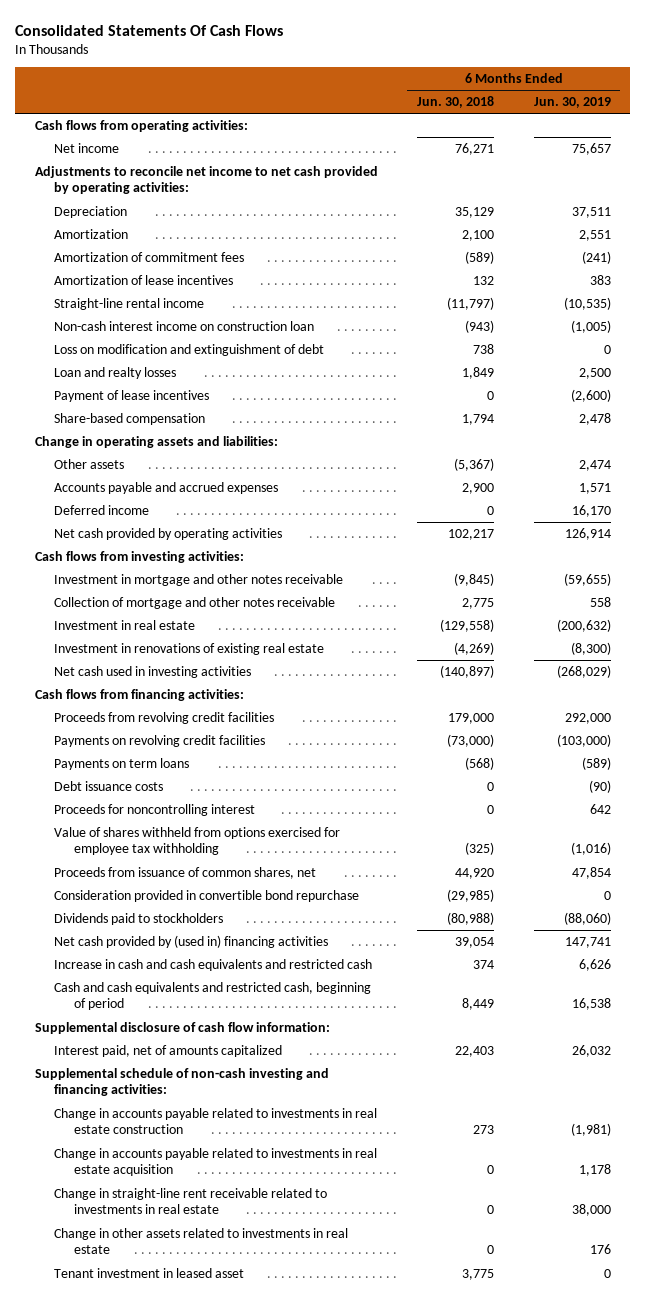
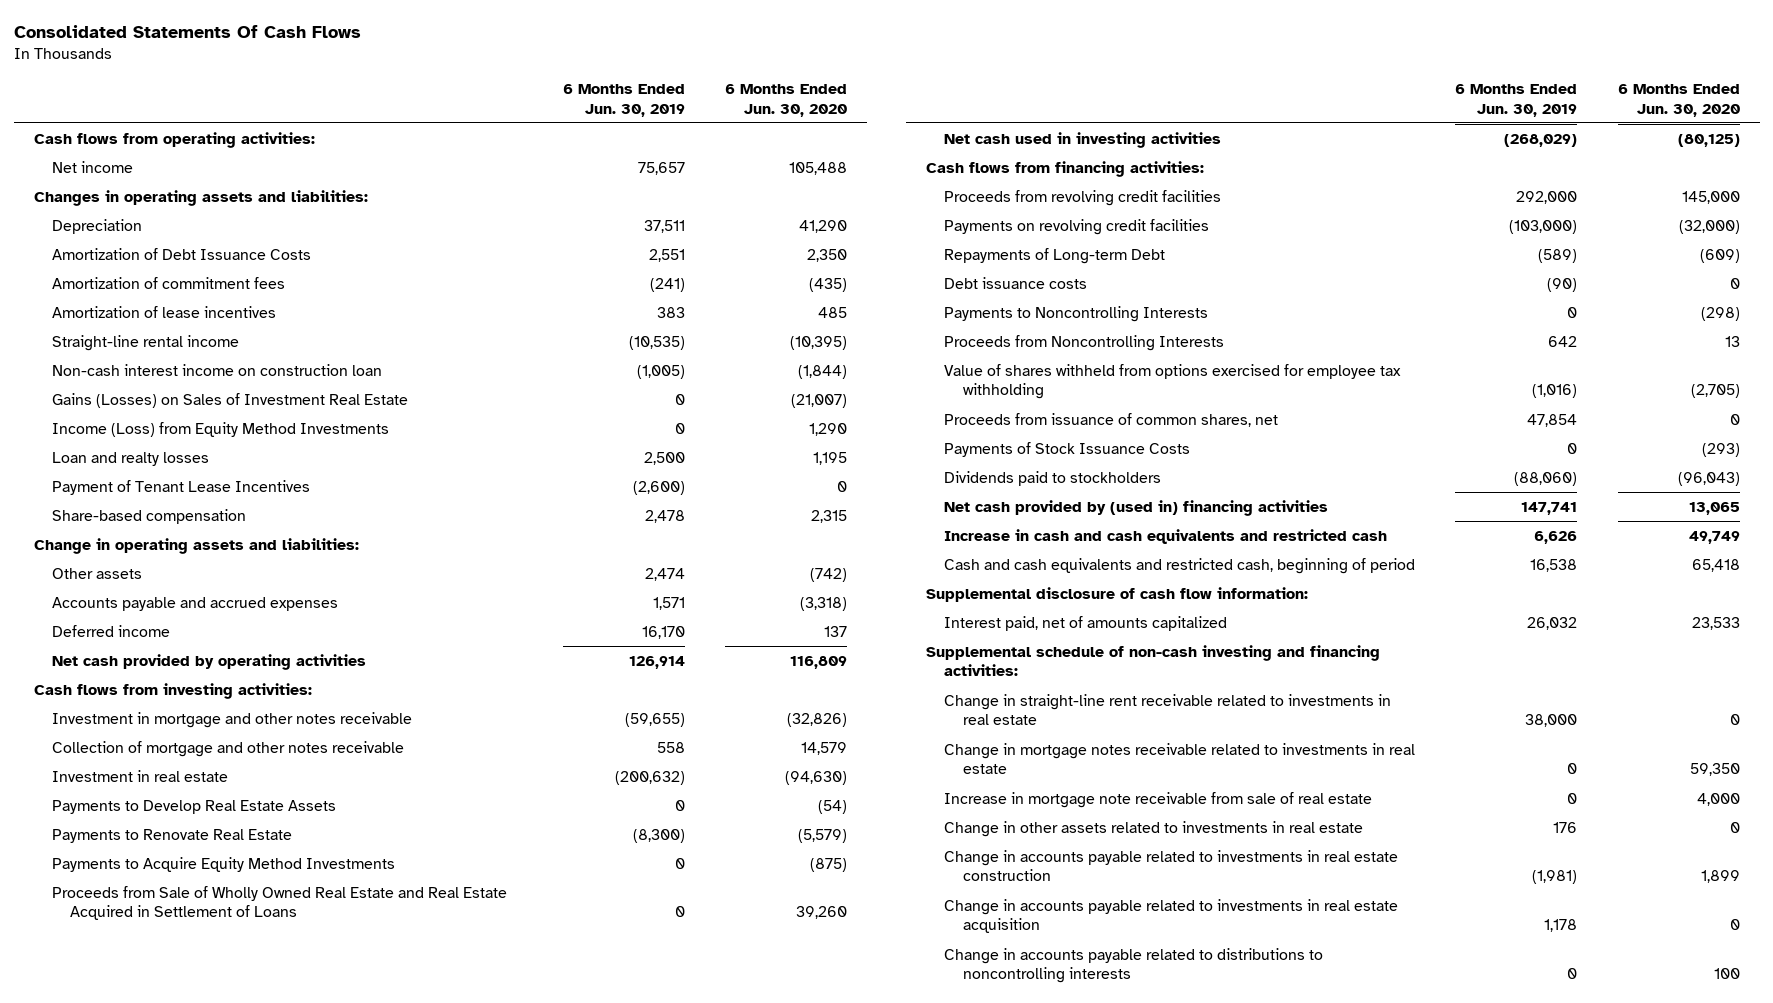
[417,96,495,109] Jun. 30, 2018 -> none
none -> [725,84,848,117] 6 Months Ended Jun. 30, 2020
[34,165,378,195] Adjustments to reconcile net income to net cash provided by operating activities: -> [33,189,368,206] Changes in operating assets and liabilities:
[54,228,129,239] Amortization -> [51,247,311,260] Amortization of Debt Issuance Costs
[54,343,325,356] Loss on modification and extinguishment of debt -> none
none -> [51,392,408,408] Gains (Losses) on Sales of Investment Real Estate
none -> [51,421,389,437] Income (Loss) from Equity Method Investments
[54,389,210,402] Payment of lease incentives -> [51,479,310,495] Payment of Tenant Lease Incentives
[54,642,325,655] Investment in renovations of existing real estate -> none
none -> [51,799,336,814] Payments to Develop Real Estate Assets
none -> [51,828,292,843] Payments to Renovate Real Estate
none -> [51,856,395,872] Payments to Acquire Equity Method Investments
none -> [51,885,507,921] Proceeds from Sale of Wholly Owned Real Estate and Real Estate Acquired in Settlement of Loans
[54,757,190,770] Payments on term loans -> [944,247,1166,264] Repayments of Long-term Debt
none -> [944,305,1209,322] Payments to Noncontrolling Interests
[54,803,256,816] Proceeds for noncontrolling interest -> [944,334,1225,351] Proceeds from Noncontrolling Interests
[54,889,360,902] Consideration provided in convertible bond repurchase -> none
none -> [944,441,1191,457] Payments of Stock Issuance Costs
none -> [944,742,1416,775] Change in mortgage notes receivable related to investments in real estate
none -> [944,791,1373,808] Increase in mortgage note receivable from sale of real estate
[54,1267,245,1278] Tenant investment in leased asset -> none
[54,1107,378,1135] Change in accounts payable related to investments in real estate construction -> [944,849,1399,882] Change in accounts payable related to investments in real estate construction
[54,1147,378,1177] Change in accounts payable related to investments in real estate acquisition -> [944,898,1399,934] Change in accounts payable related to investments in real estate acquisition
none -> [944,947,1324,984] Change in accounts payable related to distributions to noncontrolling interests

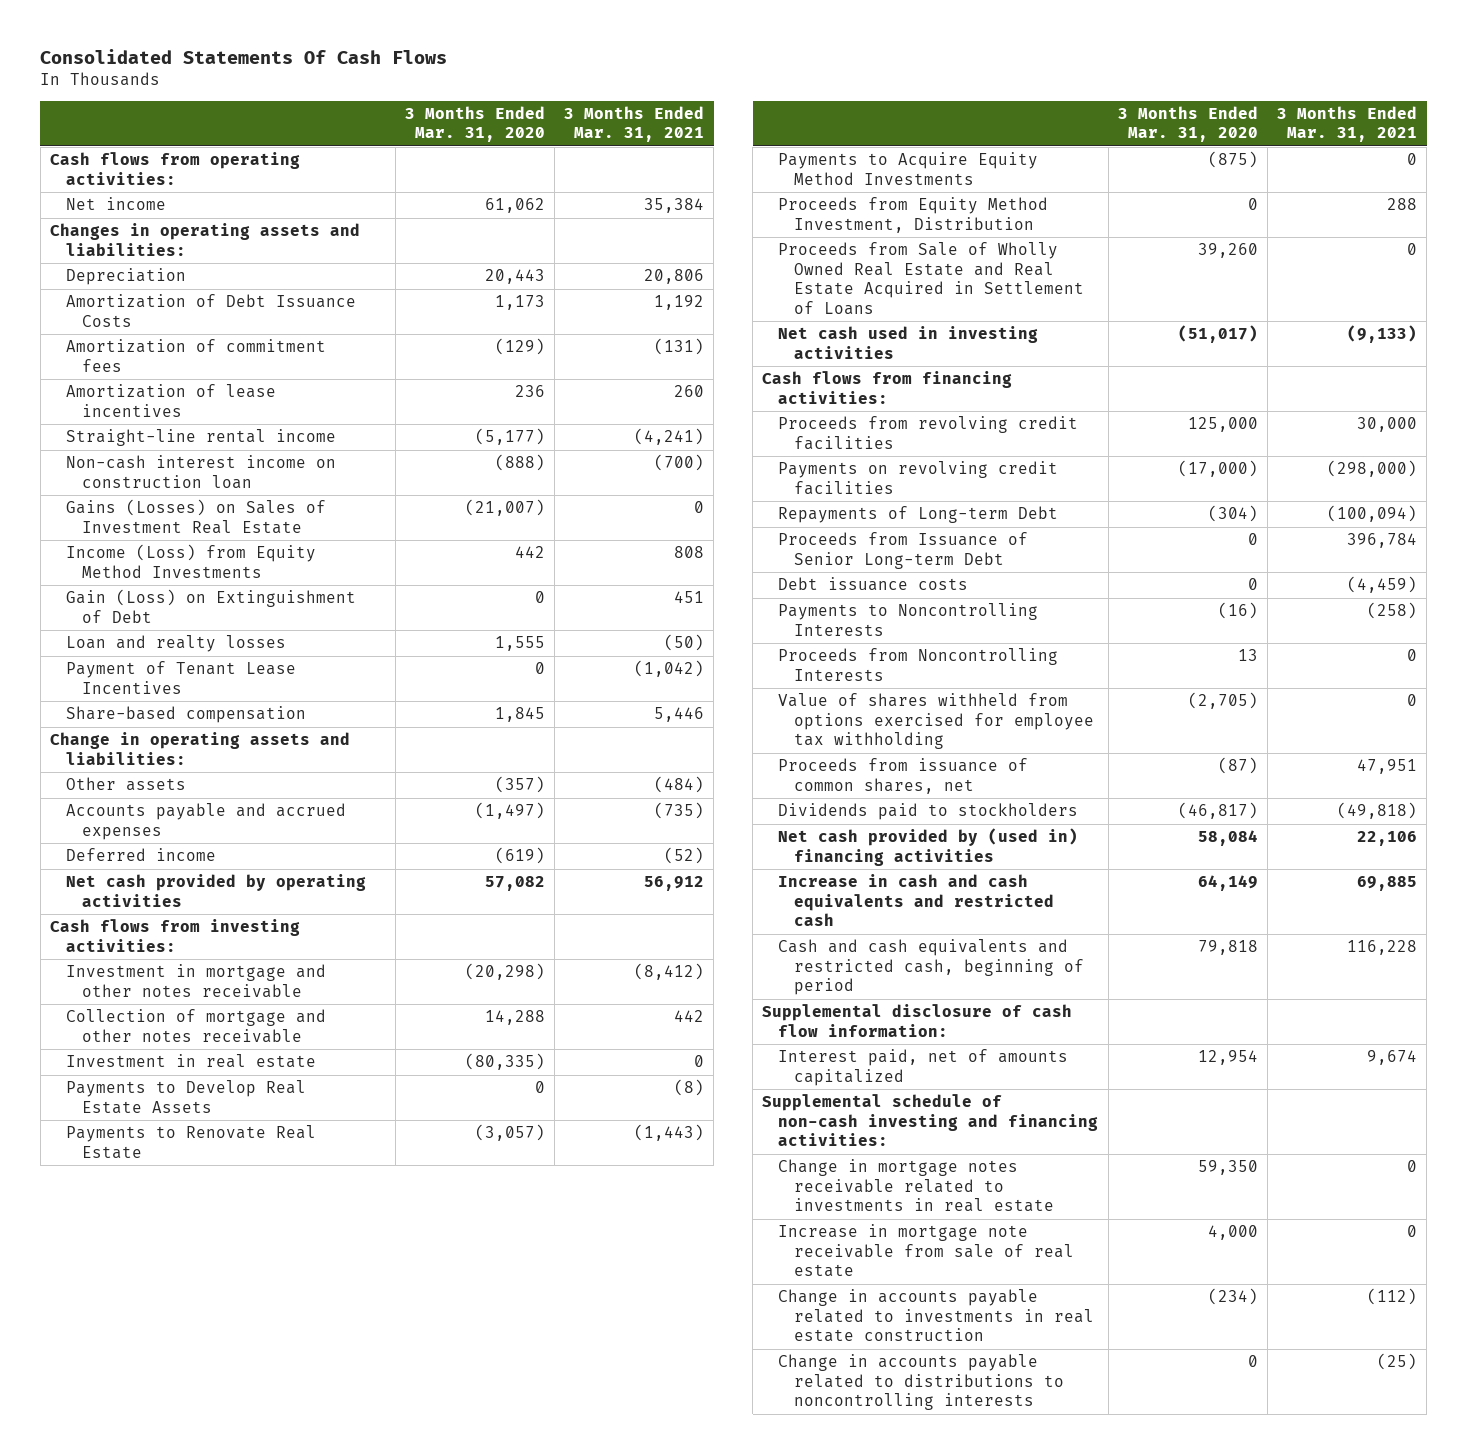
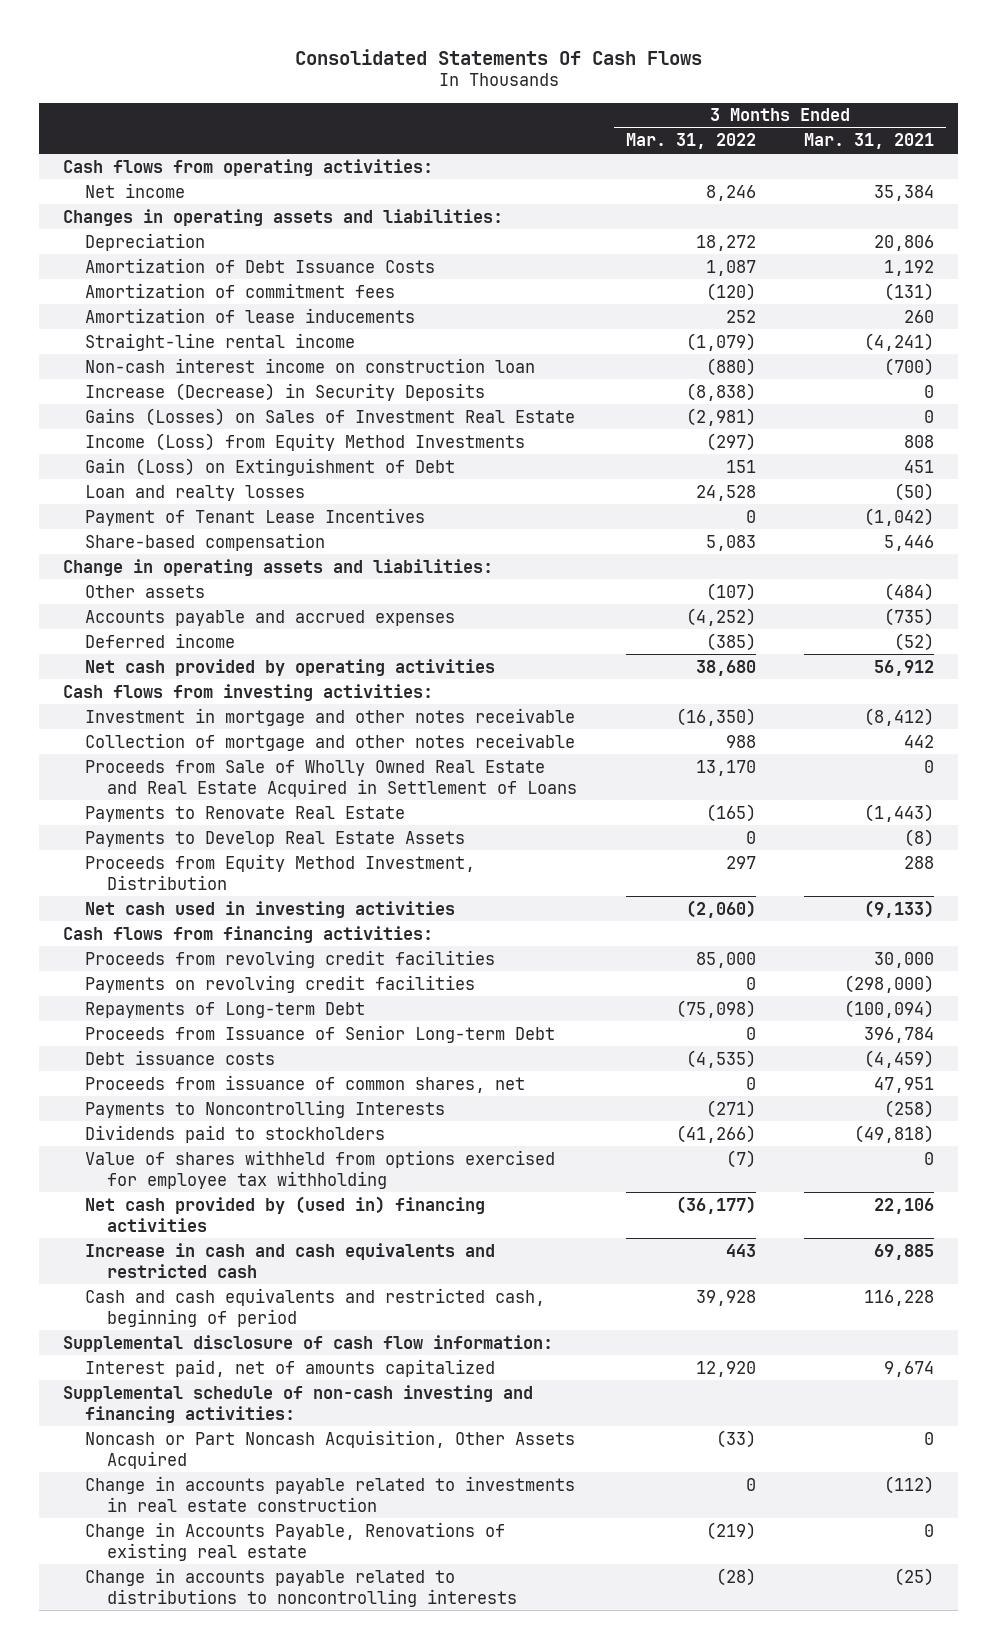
[404,105,545,143] 3 Months Ended Mar. 31, 2020 -> none
none -> [625,133,756,150] Mar. 31, 2022
[65,384,276,417] Amortization of lease incentives -> [85,307,416,323] Amortization of lease inducements
none -> [85,382,486,401] Increase (Decrease) in Security Deposits
[65,1054,316,1069] Investment in real estate -> none
[778,242,1085,315] Proceeds from Sale of Wholly Owned Real Estate and Real Estate Acquired in Settlement of Loans -> [85,759,578,797] Proceeds from Sale of Wholly Owned Real Estate and Real Estate Acquired in Settlement of Loans
[778,152,1039,185] Payments to Acquire Equity Method Investments -> none
[65,1080,306,1114] Payments to Develop Real Estate Assets -> [85,830,466,847] Payments to Develop Real Estate Assets
[778,648,1059,681] Proceeds from Noncontrolling Interests -> none
[778,603,1039,636] Payments to Noncontrolling Interests -> [85,1099,446,1118] Payments to Noncontrolling Interests
[778,693,1095,750] Value of shares withheld from options exercised for employee tax withholding -> [85,1149,556,1189] Value of shares withheld from options exercised for employee tax withholding
[778,1159,1055,1213] Change in mortgage notes receivable related to investments in real estate -> none
[778,1224,1075,1278] Increase in mortgage note receivable from sale of real estate -> none
none -> [85,1429,576,1469] Noncash or Part Noncash Acquisition, Other Assets Acquired
none -> [85,1521,506,1561] Change in Accounts Payable, Renovations of existing real estate

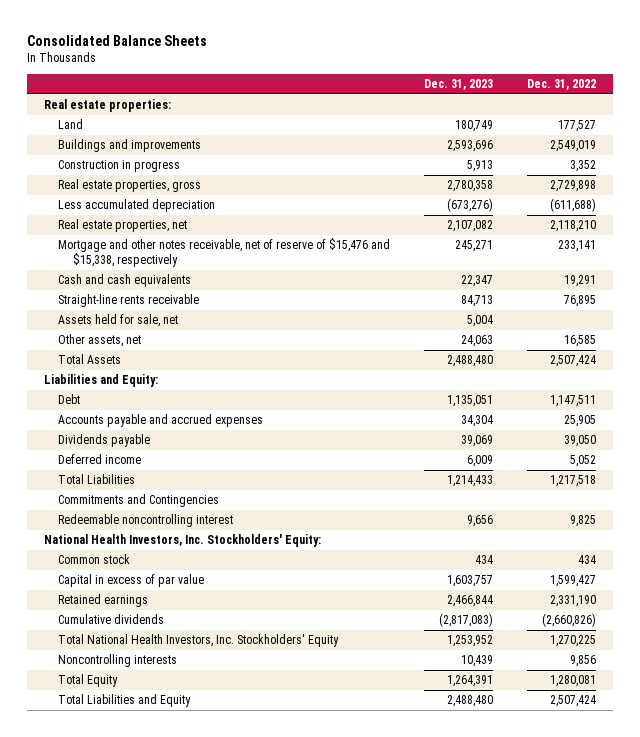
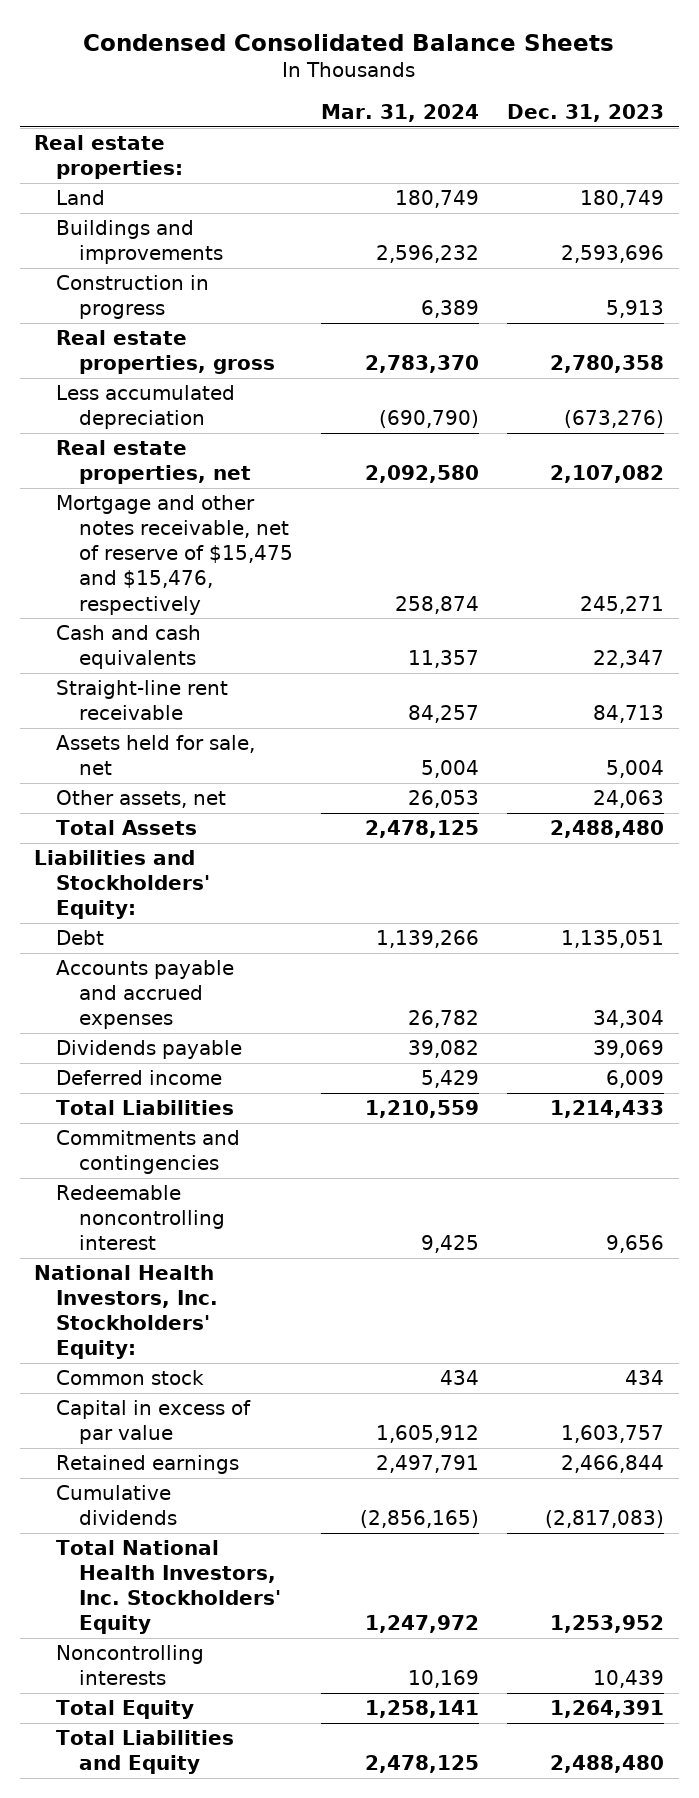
[26,34,207,46] Consolidated Balance Sheets -> [83,33,615,51] Condensed Consolidated Balance Sheets
[526,79,596,91] Dec. 31, 2022 -> none
none -> [320,104,479,123] Mar. 31, 2024
[58,238,391,268] Mortgage and other notes receivable, net of reserve of $15,476 and $15,338, respectively -> [56,495,293,615] Mortgage and other notes receivable, net of reserve of $15,475 and $15,476, respectively
[58,294,200,308] Straight-line rents receivable -> [56,680,229,721] Straight-line rent receivable
[43,374,158,388] Liabilities and Equity: -> [34,850,211,920] Liabilities and Stockholders' Equity:
[58,494,220,508] Commitments and Contingencies -> [56,1130,241,1175] Commitments and contingencies

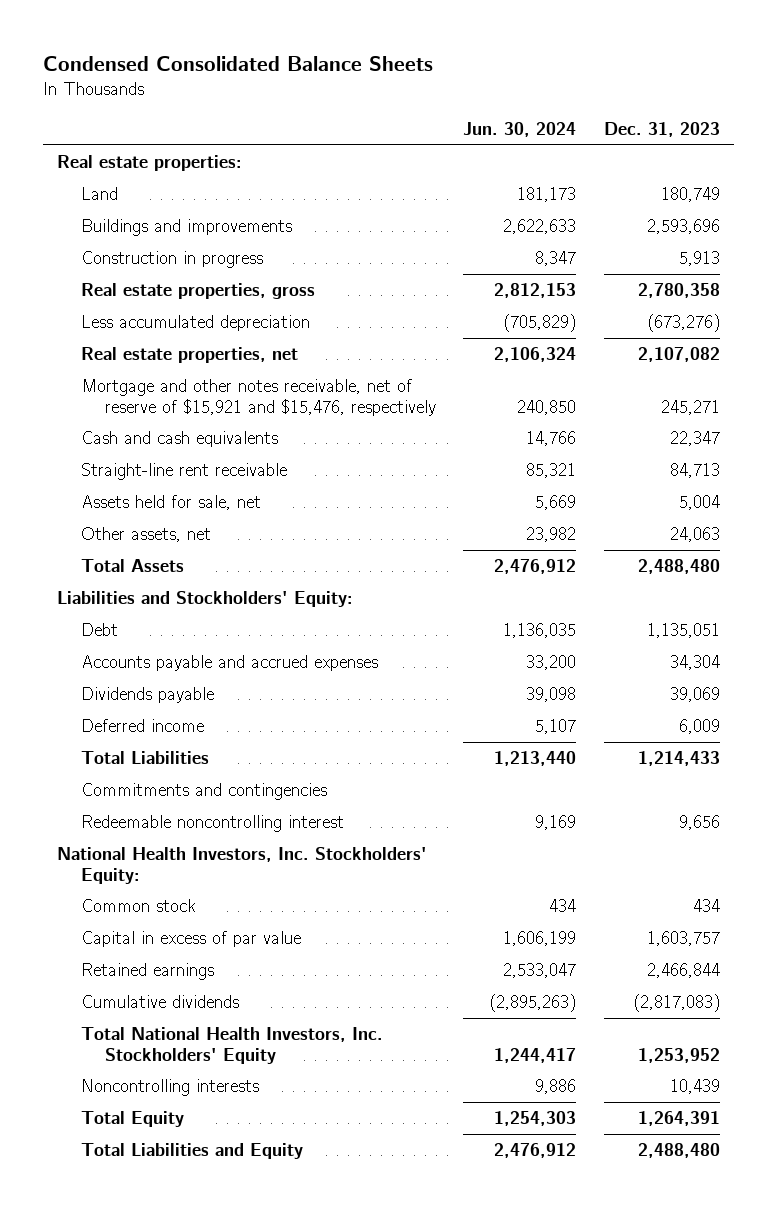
[320,104,479,123] Mar. 31, 2024 -> none
none -> [463,122,577,138] Jun. 30, 2024
[56,495,293,615] Mortgage and other notes receivable, net of reserve of $15,475 and $15,476, respectively -> [80,378,436,416] Mortgage and other notes receivable, net of reserve of $15,921 and $15,476, respectively

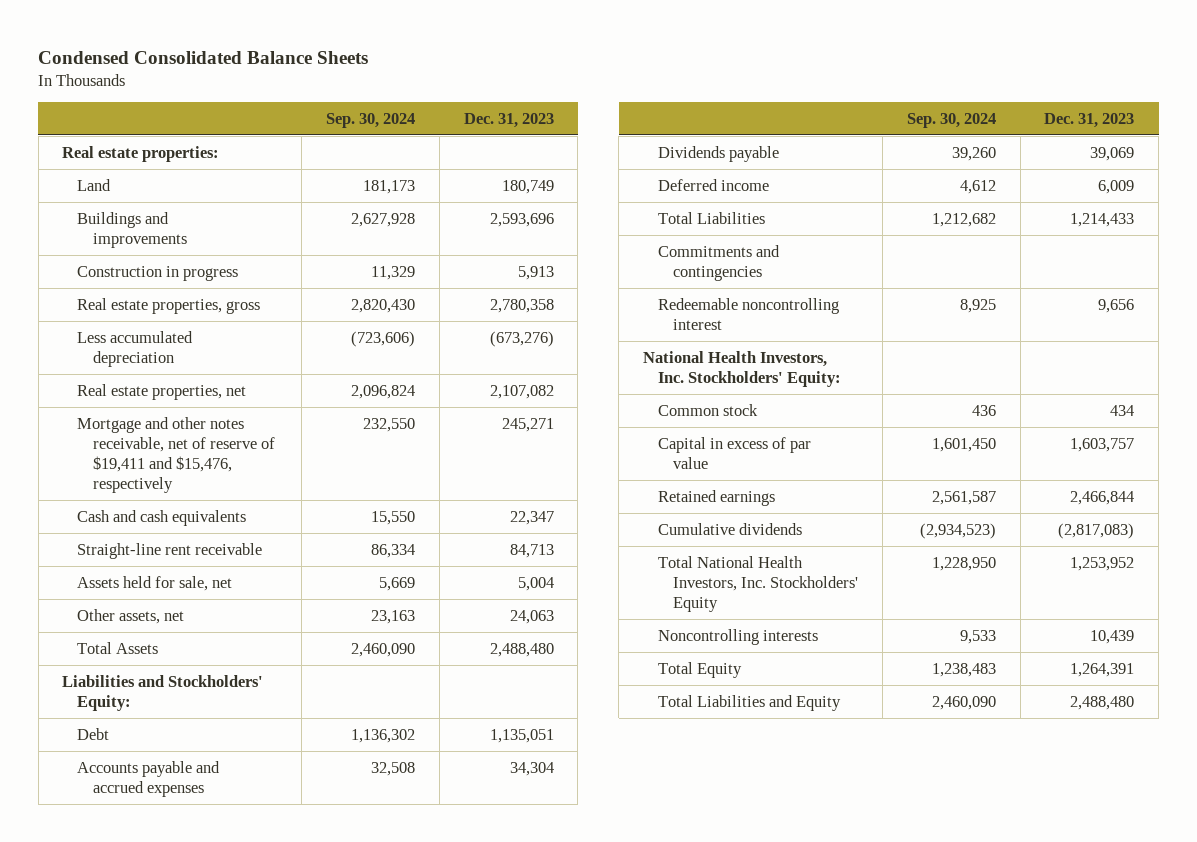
[463,122,577,138] Jun. 30, 2024 -> none
none -> [326,112,416,128] Sep. 30, 2024
[80,378,436,416] Mortgage and other notes receivable, net of reserve of $15,921 and $15,476, respectively -> [77,416,275,493] Mortgage and other notes receivable, net of reserve of $19,411 and $15,476, respectively

